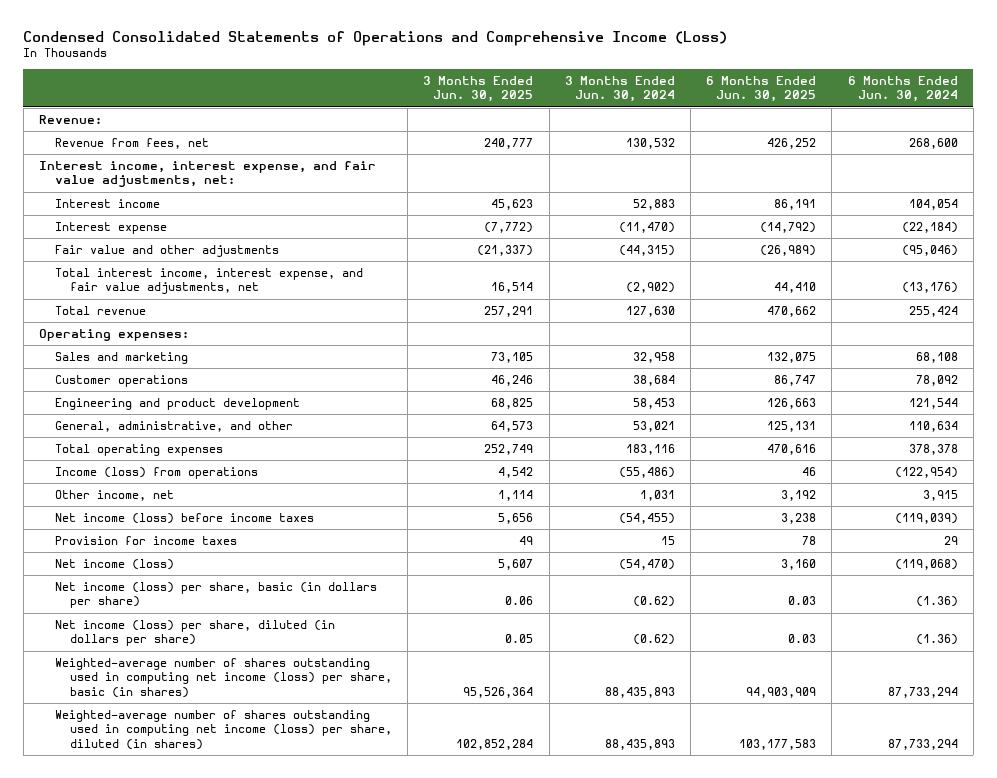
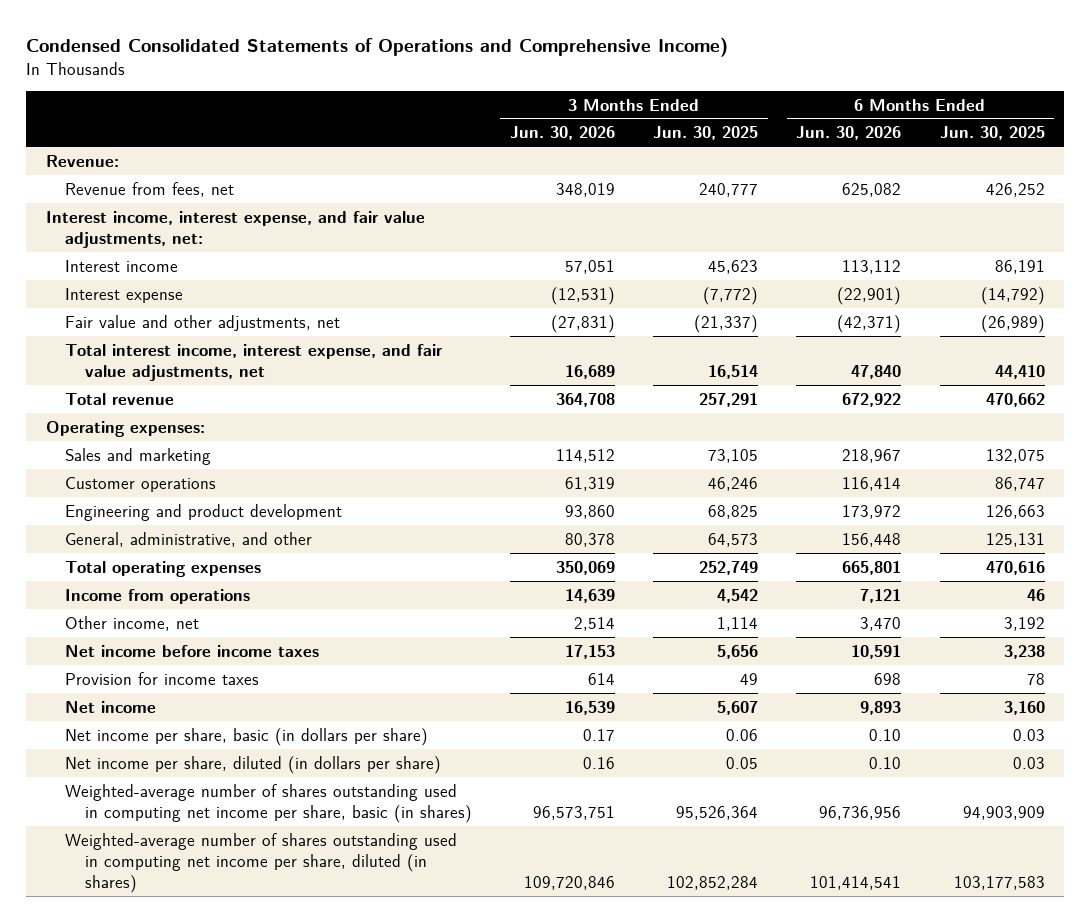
[23,30,728,46] Condensed Consolidated Statements of Operations and Comprehensive Income (Loss) -> [26,37,729,58] Condensed Consolidated Statements of Operations and Comprehensive Income)
[564,76,675,103] 3 Months Ended Jun. 30, 2024 -> none
[847,76,958,103] 6 Months Ended Jun. 30, 2024 -> none
none -> [509,126,615,141] Jun. 30, 2026
none -> [796,126,902,141] Jun. 30, 2026
[54,245,279,258] Fair value and other adjustments -> [65,314,341,331] Fair value and other adjustments, net
[54,467,258,480] Income (loss) from operations -> [65,588,251,604] Income from operations
[54,513,314,525] Net income (loss) before income taxes -> [65,644,320,657] Net income before income taxes
[54,559,174,571] Net income (loss) -> [65,700,157,713] Net income
[54,582,377,609] Net income (loss) per share, basic (in dollars per share) -> [65,727,429,746] Net income per share, basic (in dollars per share)
[54,620,335,647] Net income (loss) per share, diluted (in dollars per share) -> [65,755,442,774] Net income per share, diluted (in dollars per share)
[54,658,392,698] Weighted-average number of shares outstanding used in computing net income (loss) per share, basic (in shares) -> [65,783,472,823] Weighted-average number of shares outstanding used in computing net income per share, basic (in shares)
[54,710,392,750] Weighted-average number of shares outstanding used in computing net income (loss) per share, diluted (in shares) -> [65,832,458,893] Weighted-average number of shares outstanding used in computing net income per share, diluted (in shares)

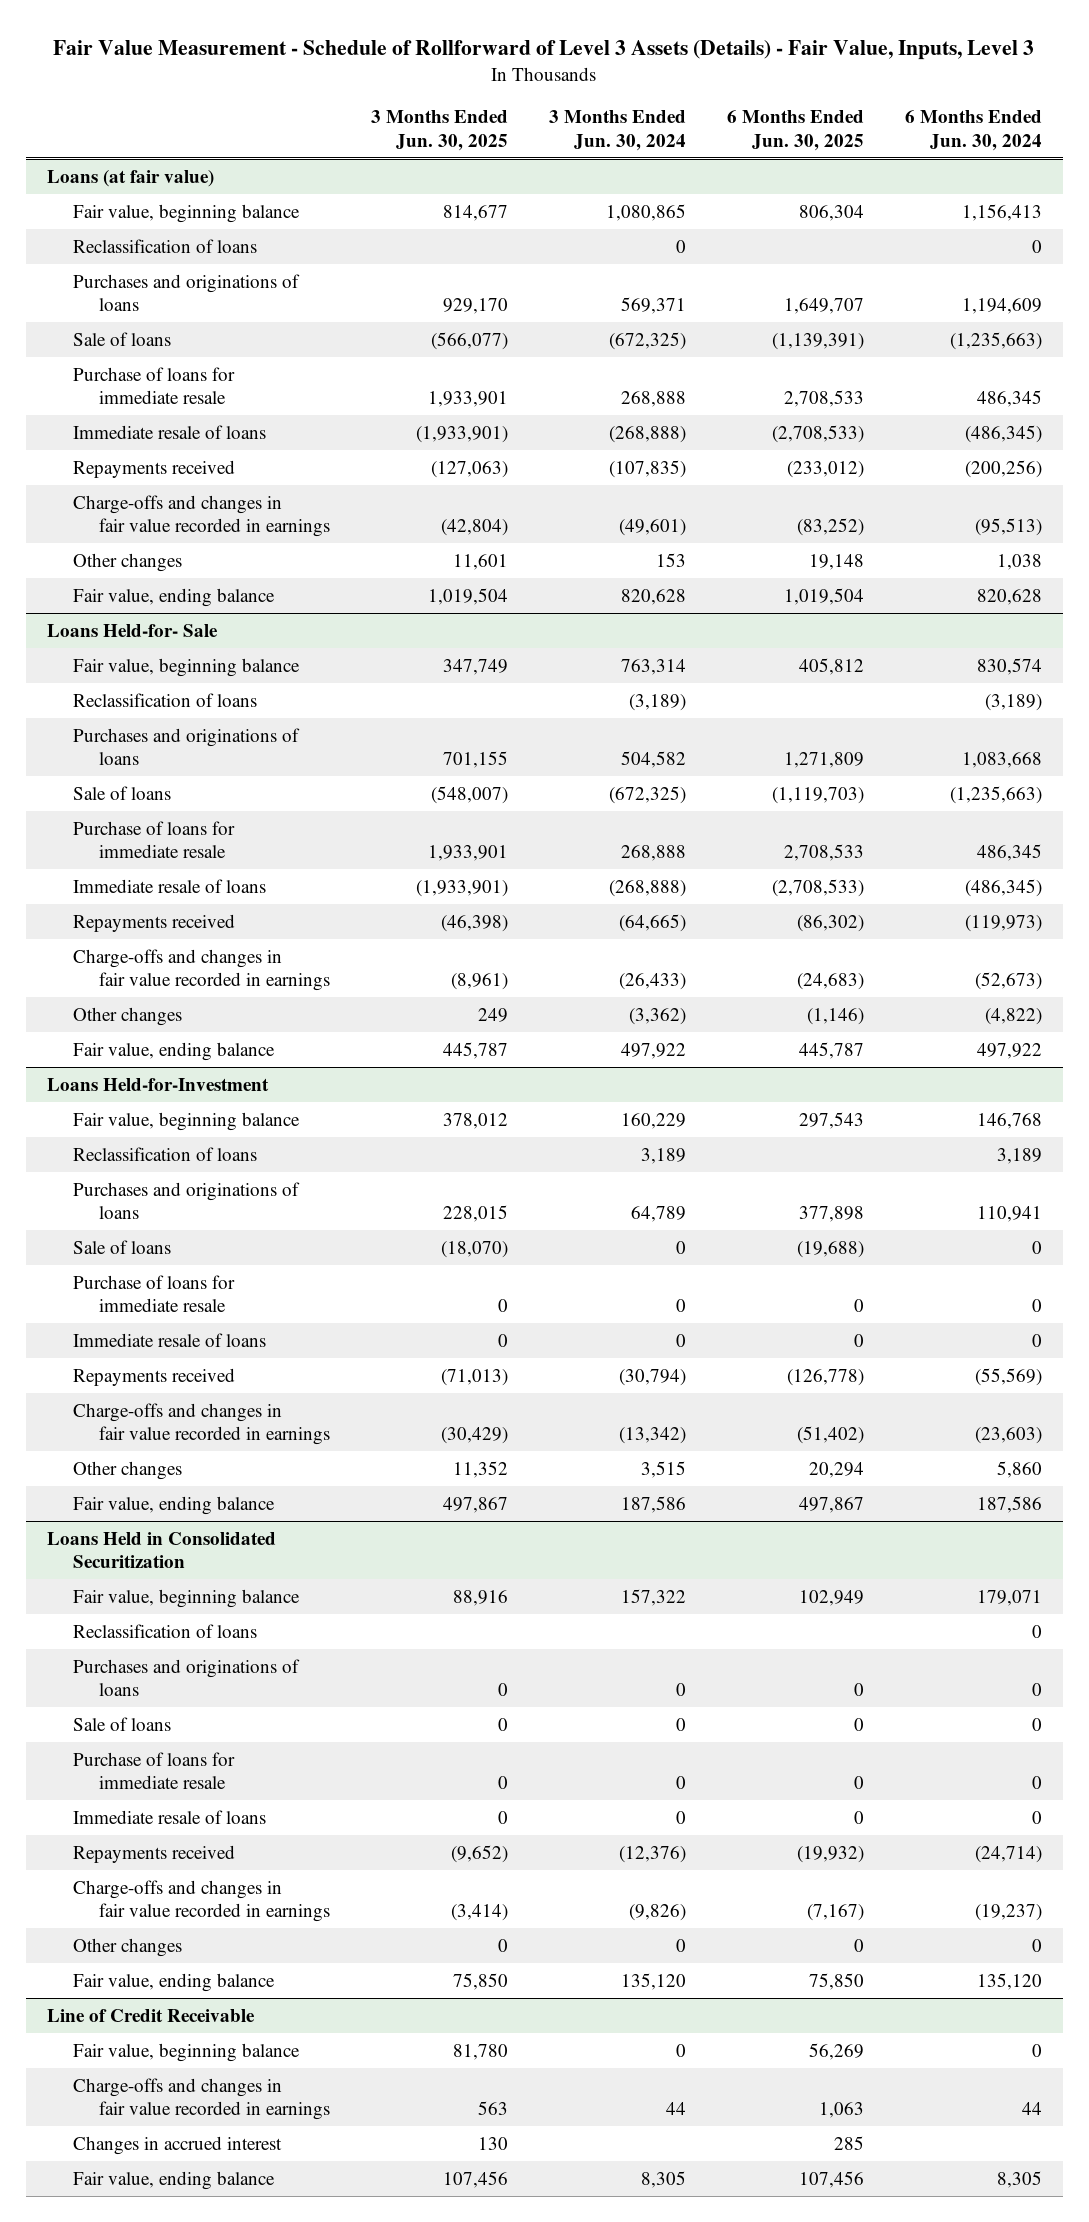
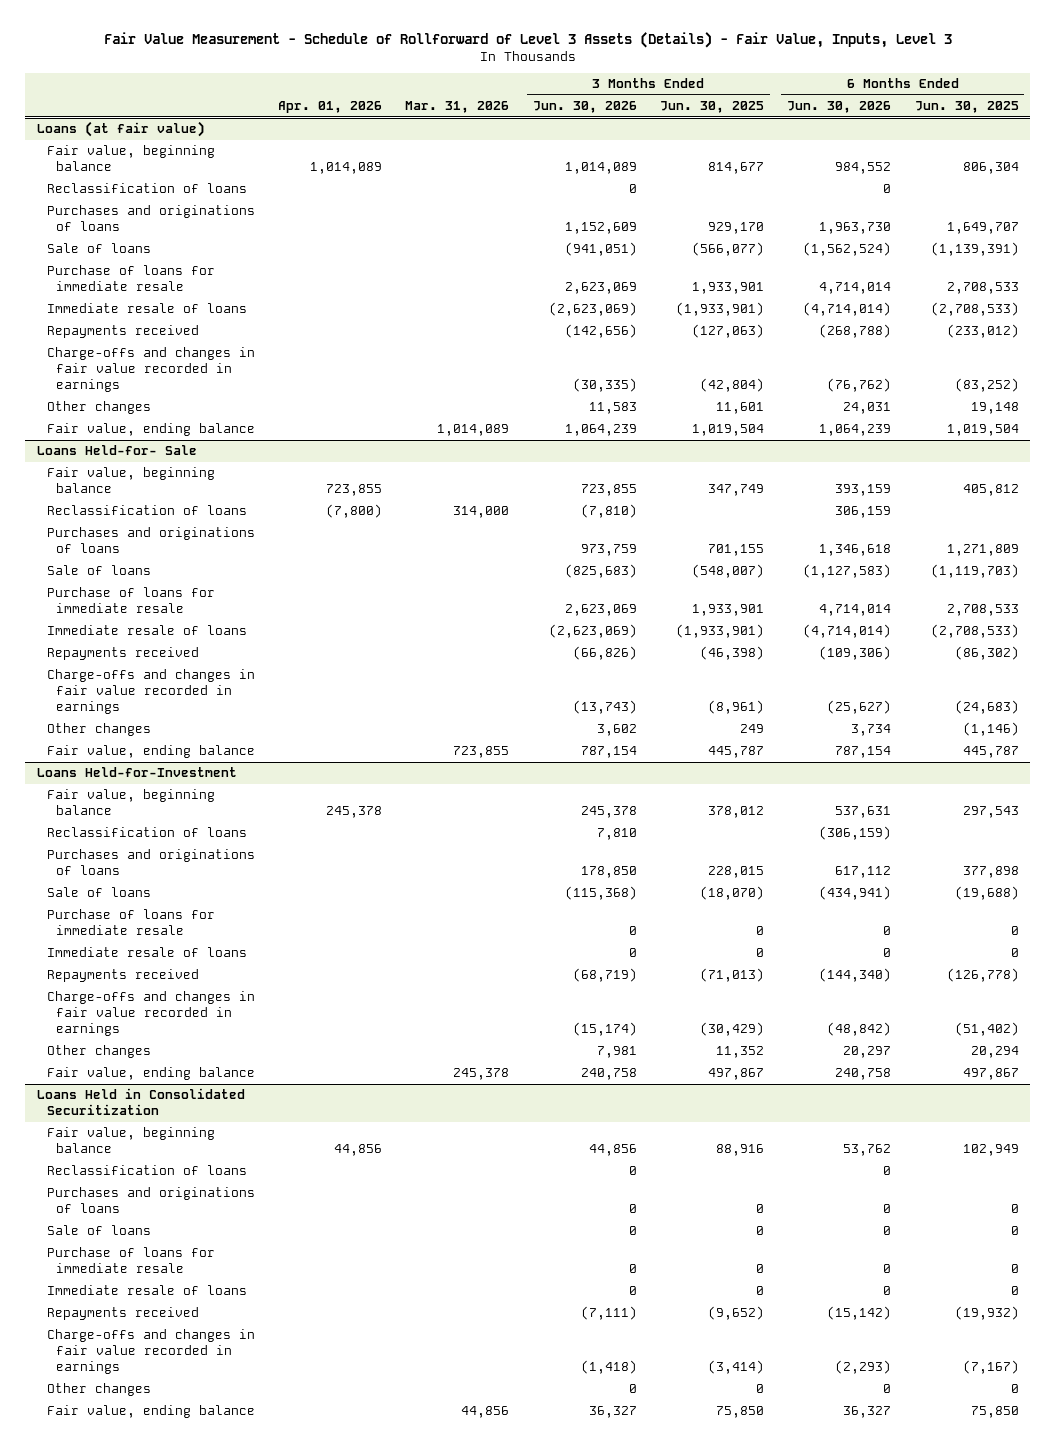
[549,110,687,151] 3 Months Ended Jun. 30, 2024 -> none
[905,110,1043,151] 6 Months Ended Jun. 30, 2024 -> none
none -> [277,101,382,114] Apr. 01, 2026
none -> [405,101,510,114] Mar. 31, 2026
none -> [532,101,637,114] Jun. 30, 2026
none -> [787,101,892,114] Jun. 30, 2026
[46,2008,255,2022] Line of Credit Receivable -> none
[73,2042,301,2062] Fair value, beginning balance -> none
[73,2077,331,2120] Charge-offs and changes in fair value recorded in earnings -> none
[73,2135,283,2155] Changes in accrued interest -> none
[73,2170,276,2190] Fair value, ending balance -> none

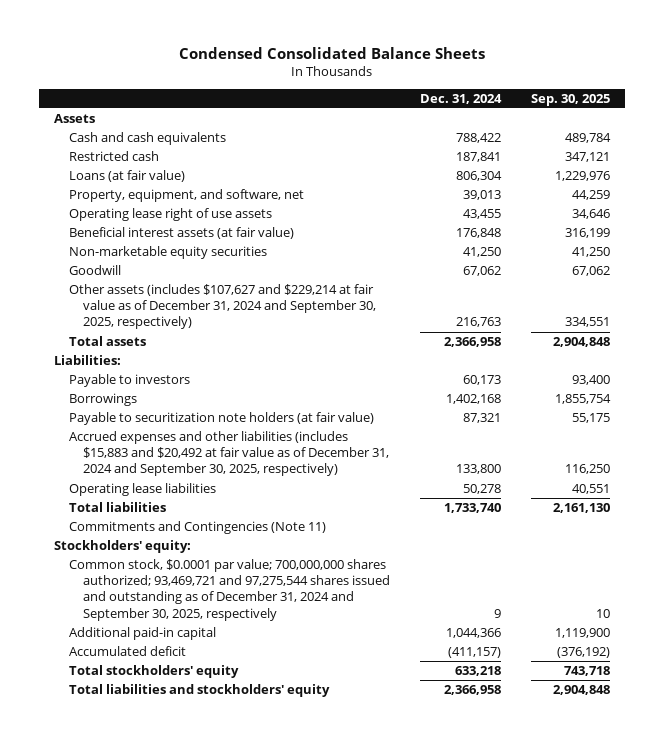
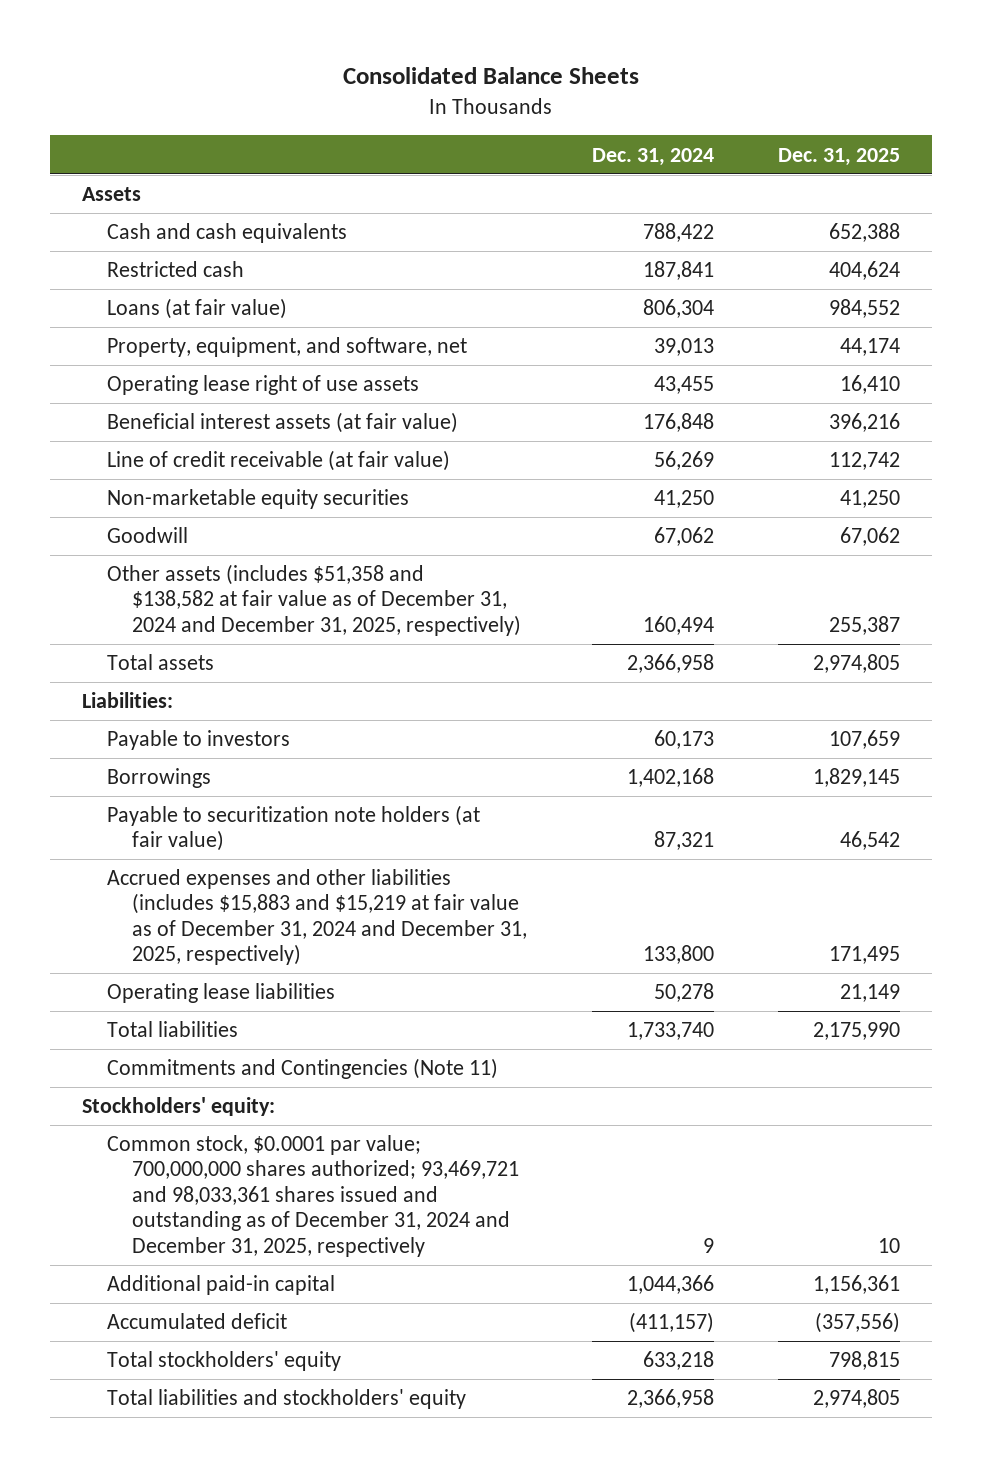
[179,46,486,59] Condensed Consolidated Balance Sheets -> [343,67,640,85] Consolidated Balance Sheets
[531,93,611,106] Sep. 30, 2025 -> none
none -> [777,147,900,166] Dec. 31, 2025
none -> [107,450,451,472] Line of credit receivable (at fair value)
[68,284,376,330] Other assets (includes $107,627 and $229,214 at fair value as of December 31, 2024 and September 30, 2025, respectively) -> [107,564,522,636] Other assets (includes $51,358 and $138,582 at fair value as of December 31, 2024 and December 31, 2025, respectively)
[455,317,501,328] 216,763 -> [642,615,714,635] 160,494
[68,431,389,477] Accrued expenses and other liabilities (includes $15,883 and $20,492 at fair value as of December 31, 2024 and September 30, 2025, respectively) -> [107,869,528,966] Accrued expenses and other liabilities (includes $15,883 and $15,219 at fair value as of December 31, 2024 and December 31, 2025, respectively)
[68,559,390,621] Common stock, $0.0001 par value; 700,000,000 shares authorized; 93,469,721 and 97,275,544 shares issued and outstanding as of December 31, 2024 and September 30, 2025, respectively -> [107,1135,520,1257] Common stock, $0.0001 par value; 700,000,000 shares authorized; 93,469,721 and 98,033,361 shares issued and outstanding as of December 31, 2024 and December 31, 2025, respectively

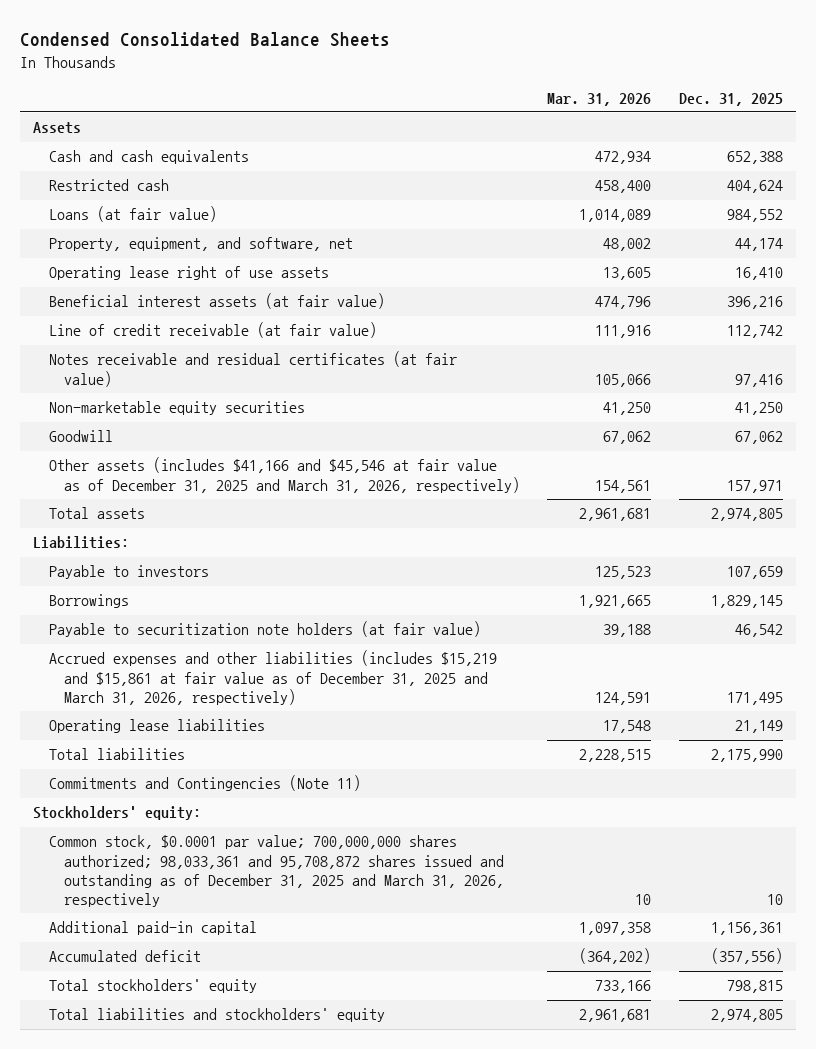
[343,67,640,85] Consolidated Balance Sheets -> [19,31,390,47] Condensed Consolidated Balance Sheets
[591,147,714,166] Dec. 31, 2024 -> none
none -> [547,92,652,106] Mar. 31, 2026
none -> [48,351,457,387] Notes receivable and residual certificates (at fair value)
[107,564,522,636] Other assets (includes $51,358 and $138,582 at fair value as of December 31, 2024 and December 31, 2025, respectively) -> [48,457,521,493] Other assets (includes $41,166 and $45,546 at fair value as of December 31, 2025 and March 31, 2026, respectively)
[828,615,900,635] 255,387 -> [726,479,783,493] 157,971
[107,869,528,966] Accrued expenses and other liabilities (includes $15,883 and $15,219 at fair value as of December 31, 2024 and December 31, 2025, respectively) -> [48,650,497,705] Accrued expenses and other liabilities (includes $15,219 and $15,861 at fair value as of December 31, 2025 and March 31, 2026, respectively)
[107,1135,520,1257] Common stock, $0.0001 par value; 700,000,000 shares authorized; 93,469,721 and 98,033,361 shares issued and outstanding as of December 31, 2024 and December 31, 2025, respectively -> [48,835,505,908] Common stock, $0.0001 par value; 700,000,000 shares authorized; 98,033,361 and 95,708,872 shares issued and outstanding as of December 31, 2025 and March 31, 2026, respectively

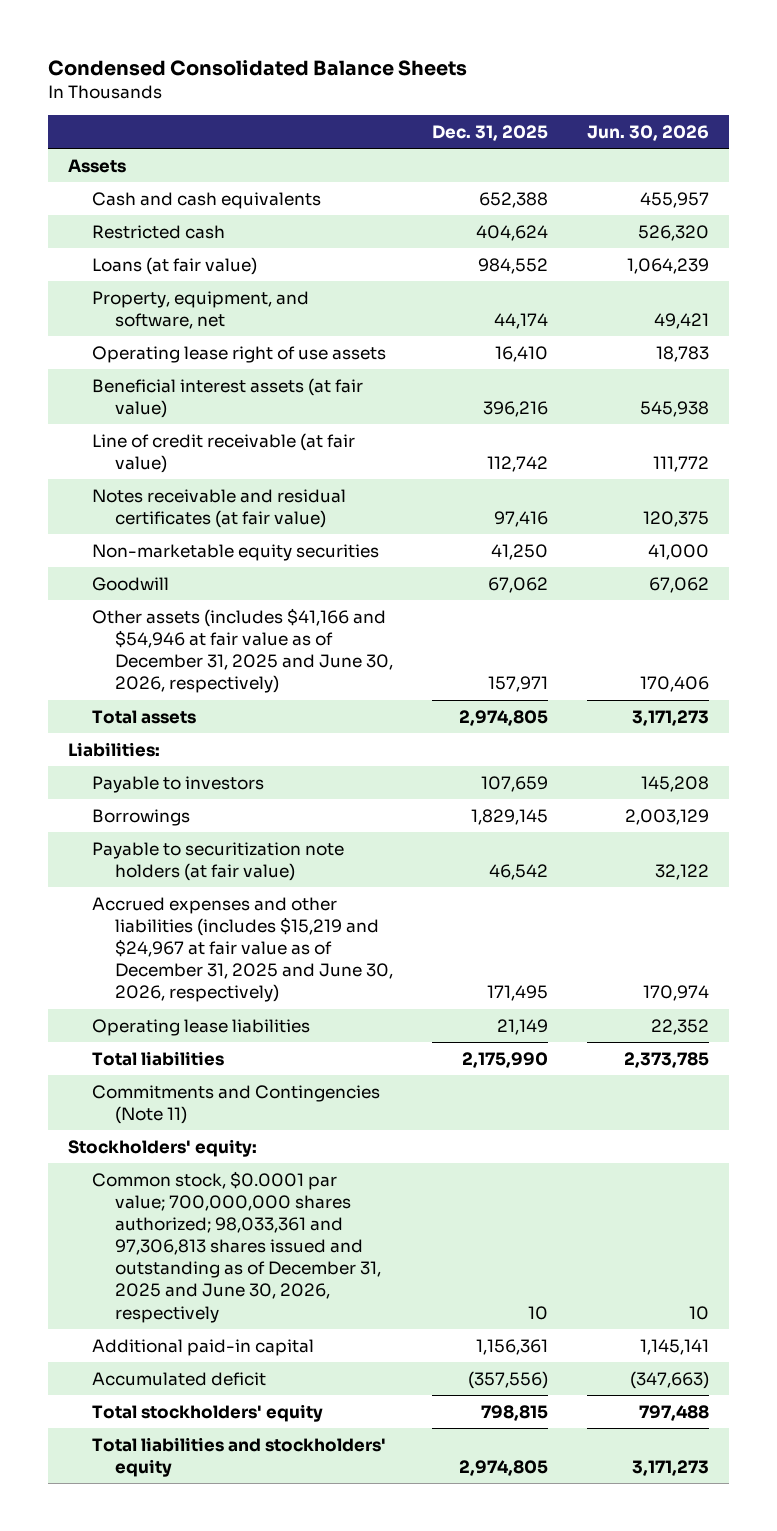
[547,92,652,106] Mar. 31, 2026 -> none
none -> [587,124,710,141] Jun. 30, 2026
[48,457,521,493] Other assets (includes $41,166 and $45,546 at fair value as of December 31, 2025 and March 31, 2026, respectively) -> [91,607,394,694] Other assets (includes $41,166 and $54,946 at fair value as of December 31, 2025 and June 30, 2026, respectively)
[48,650,497,705] Accrued expenses and other liabilities (includes $15,219 and $15,861 at fair value as of December 31, 2025 and March 31, 2026, respectively) -> [91,896,394,1003] Accrued expenses and other liabilities (includes $15,219 and $24,967 at fair value as of December 31, 2025 and June 30, 2026, respectively)
[48,835,505,908] Common stock, $0.0001 par value; 700,000,000 shares authorized; 98,033,361 and 95,708,872 shares issued and outstanding as of December 31, 2025 and March 31, 2026, respectively -> [91,1170,382,1323] Common stock, $0.0001 par value; 700,000,000 shares authorized; 98,033,361 and 97,306,813 shares issued and outstanding as of December 31, 2025 and June 30, 2026, respectively

